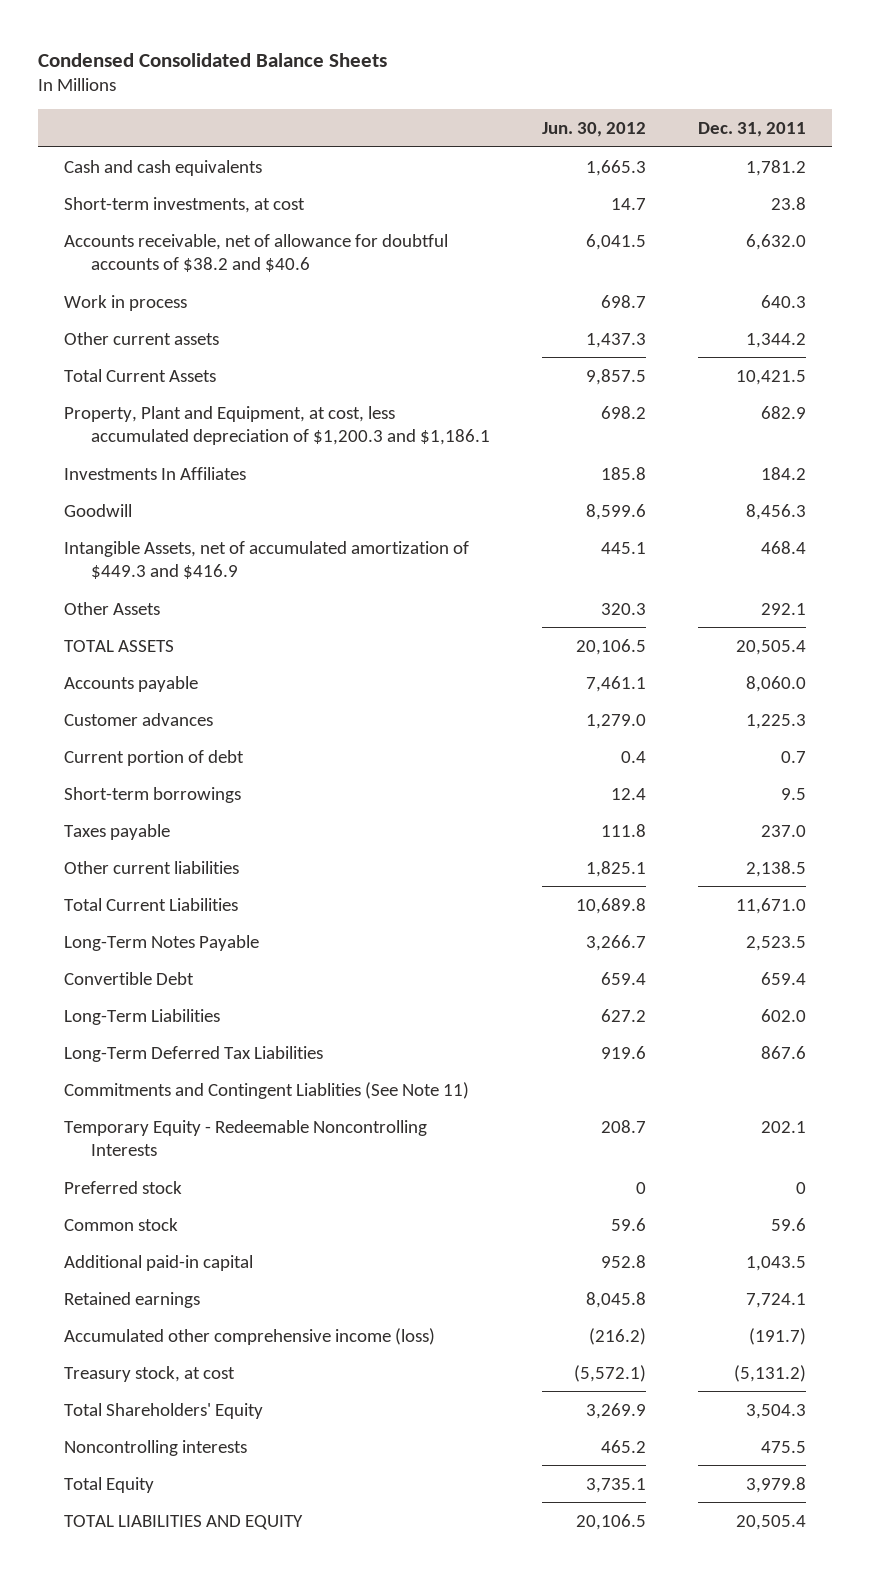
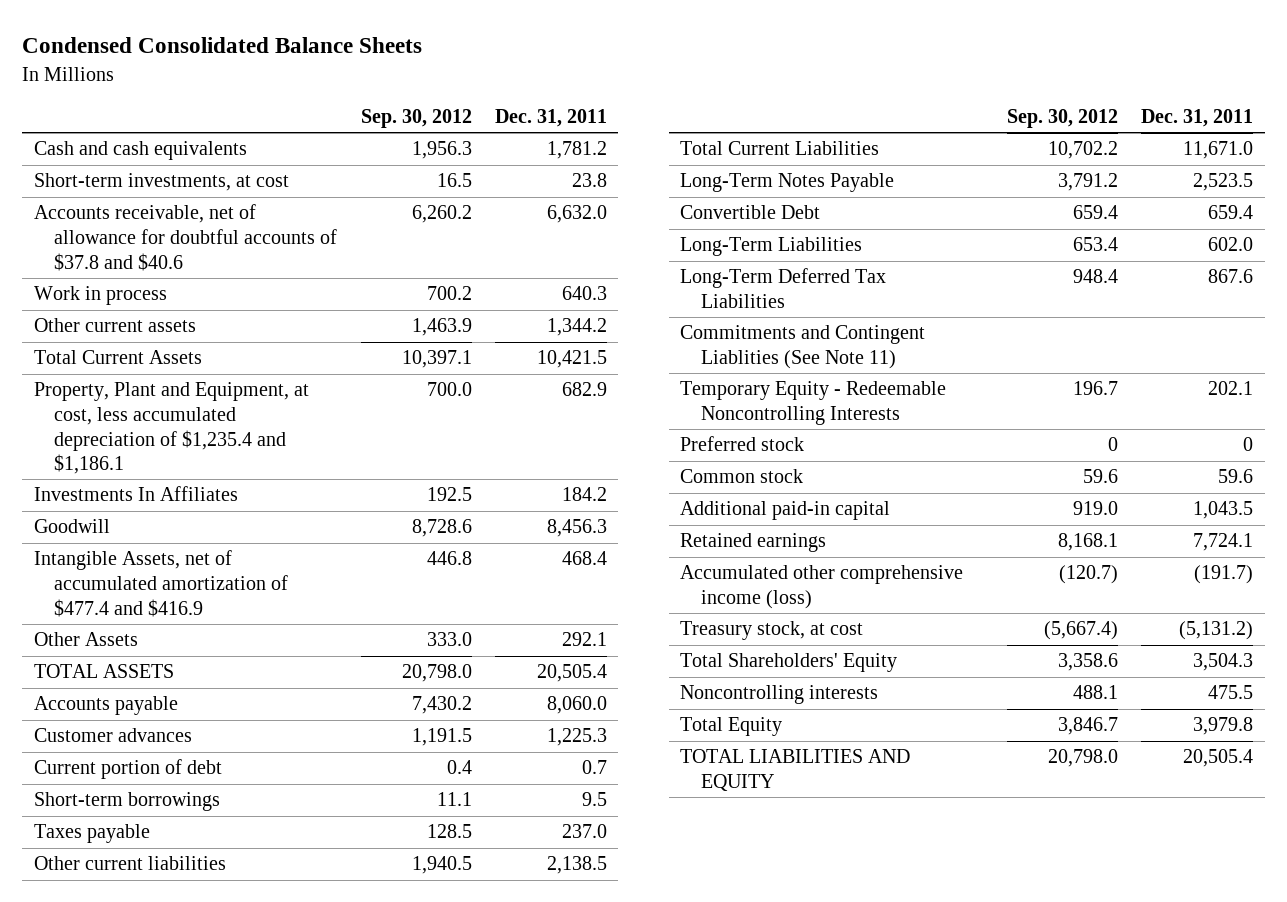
[542,122,647,138] Jun. 30, 2012 -> none
none -> [360,108,472,128] Sep. 30, 2012
[64,233,449,272] Accounts receivable, net of allowance for doubtful accounts of $38.2 and $40.6 -> [33,204,338,271] Accounts receivable, net of allowance for doubtful accounts of $37.8 and $40.6
[64,405,490,445] Property, Plant and Equipment, at cost, less accumulated depreciation of $1,200.3 and $1,186.1 -> [33,382,309,475] Property, Plant and Equipment, at cost, less accumulated depreciation of $1,235.4 and $1,186.1
[64,540,470,579] Intangible Assets, net of accumulated amortization of $449.3 and $416.9 -> [33,550,289,617] Intangible Assets, net of accumulated amortization of $477.4 and $416.9

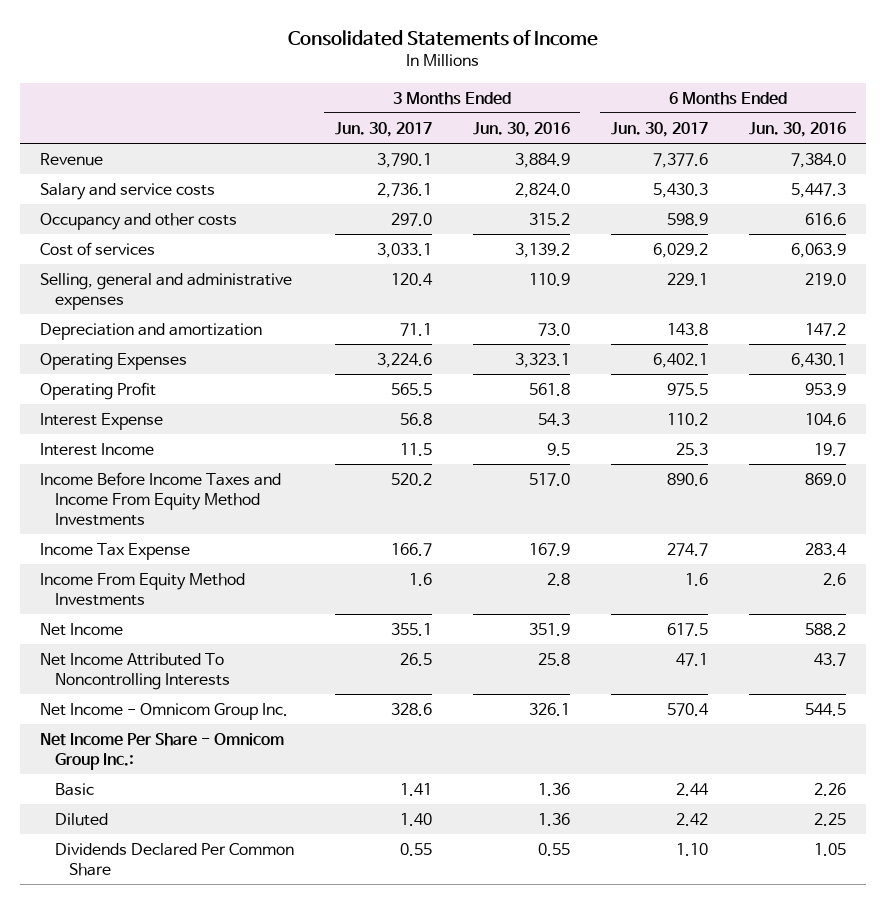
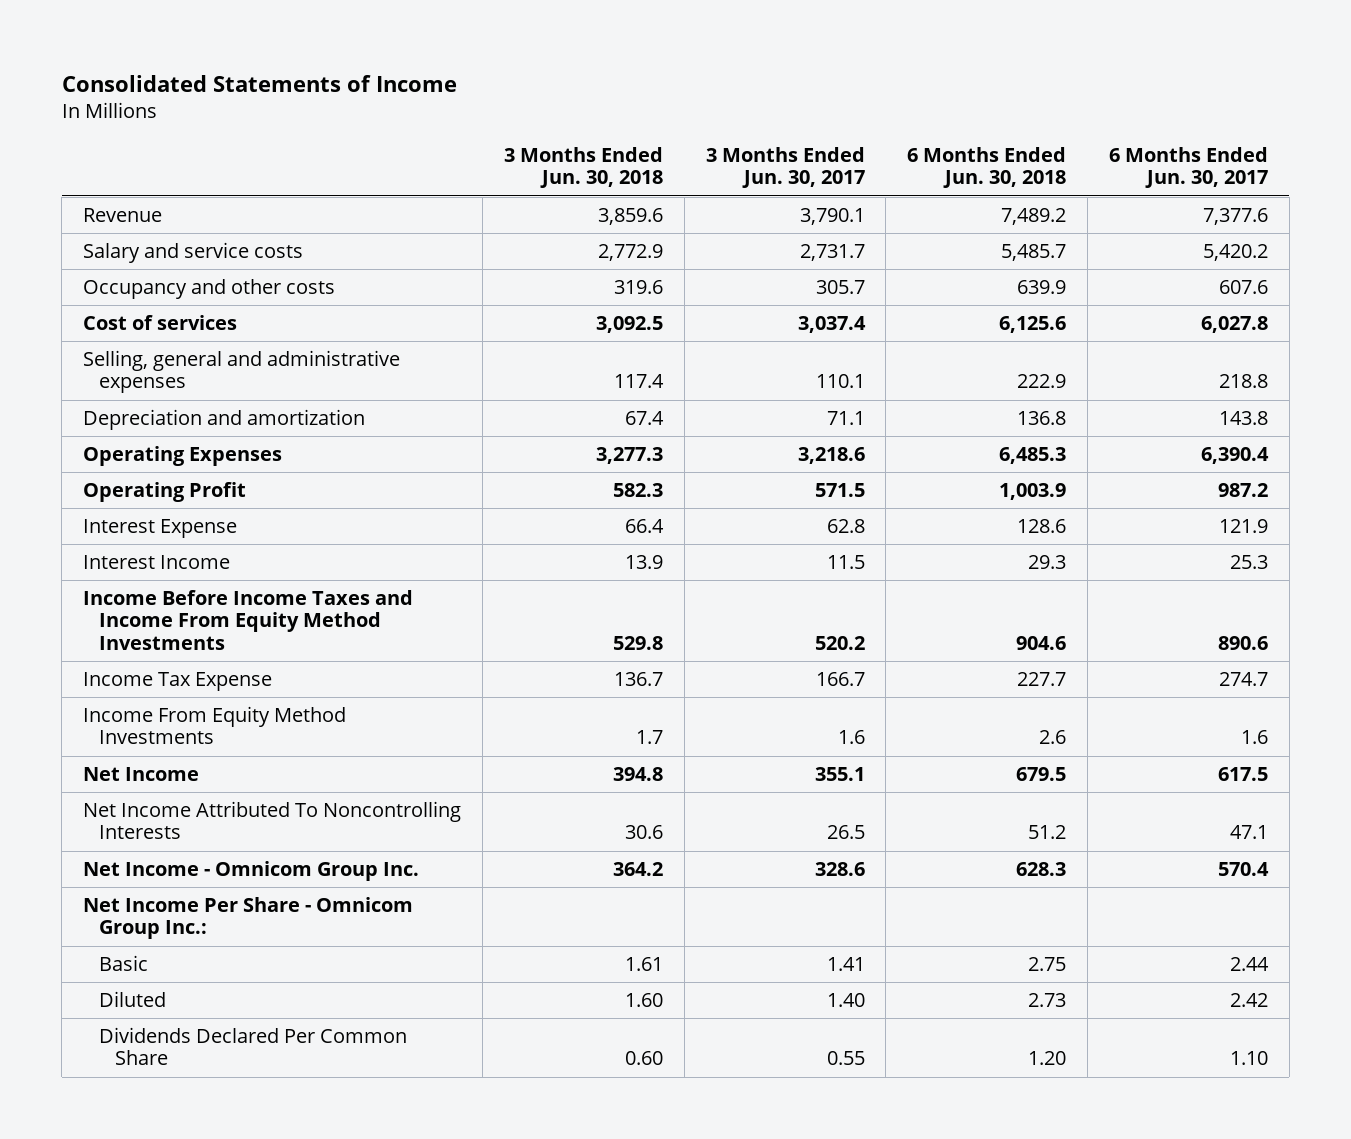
[472,121,570,137] Jun. 30, 2016 -> none
[748,121,846,137] Jun. 30, 2016 -> none
none -> [503,146,663,189] 3 Months Ended Jun. 30, 2018
none -> [907,146,1067,189] 6 Months Ended Jun. 30, 2018
[376,182,432,198] 2,736.1 -> [799,243,865,261] 2,731.7
[652,182,708,198] 5,430.3 -> [1203,243,1269,261] 5,420.2
[390,212,432,226] 297.0 -> [815,279,865,294] 305.7
[666,212,708,226] 598.9 -> [1219,279,1269,294] 607.6
[376,242,432,258] 3,033.1 -> [797,315,866,333] 3,037.4
[652,242,708,258] 6,029.2 -> [1201,315,1269,333] 6,027.8
[390,272,433,286] 120.4 -> [815,374,865,389] 110.1
[666,272,708,286] 229.1 -> [1219,374,1269,389] 218.8
[376,352,432,368] 3,224.6 -> [797,446,865,464] 3,218.6
[652,352,708,368] 6,402.1 -> [1201,446,1270,464] 6,390.4
[390,382,432,396] 565.5 -> [814,482,865,497] 571.5
[666,382,708,396] 975.5 -> [1218,482,1269,497] 987.2
[399,412,432,426] 56.8 -> [826,518,865,533] 62.8
[666,412,708,426] 110.2 -> [1219,518,1269,533] 121.9

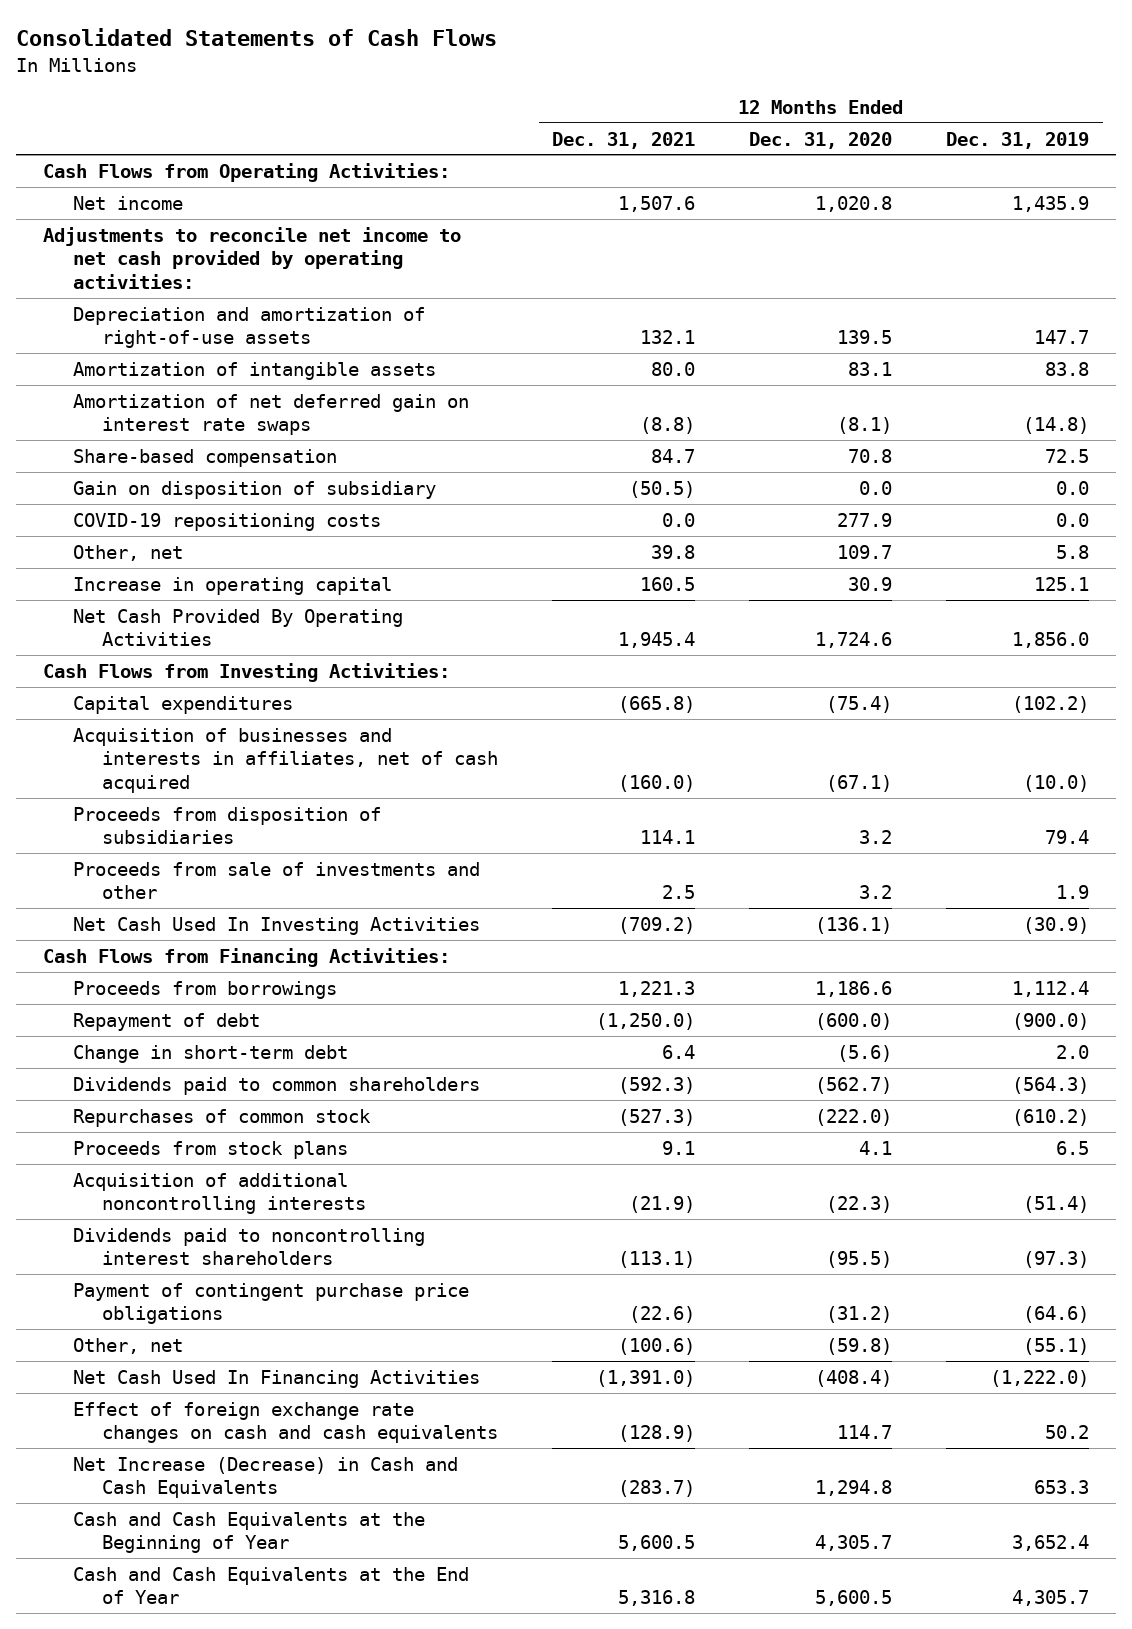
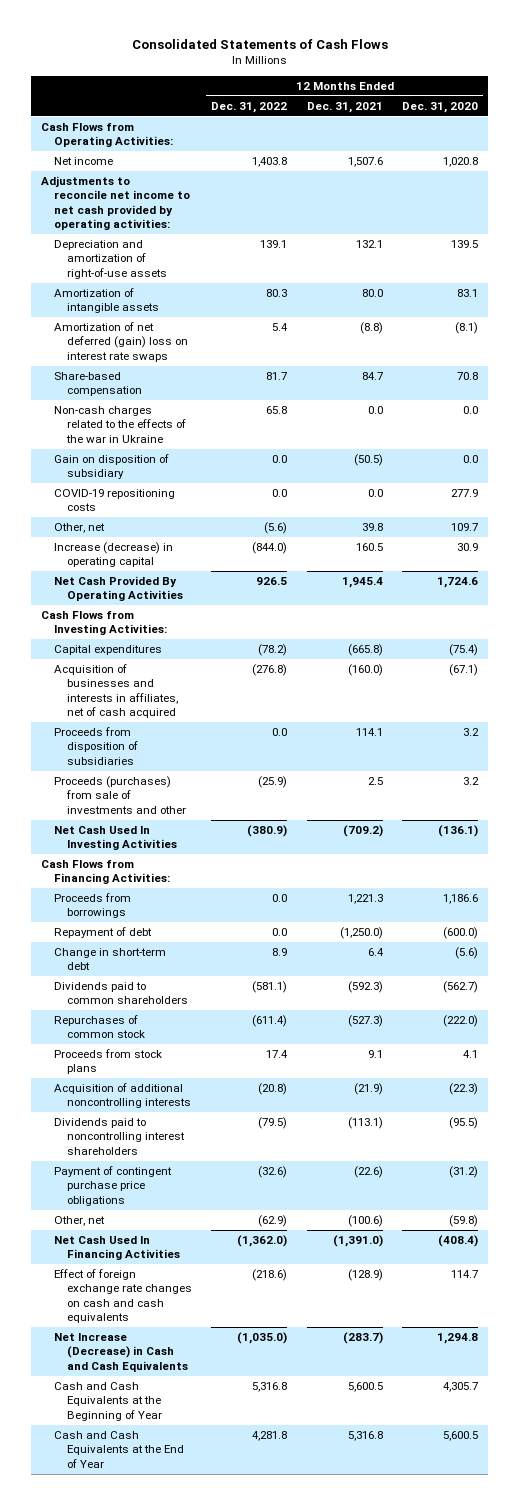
[946,131,1090,149] Dec. 31, 2019 -> none
none -> [211,101,288,113] Dec. 31, 2022
[72,393,469,436] Amortization of net deferred gain on interest rate swaps -> [53,322,188,362] Amortization of net deferred (gain) loss on interest rate swaps
none -> [53,406,186,443] Non-cash charges related to the effects of the war in Ukraine
[72,576,392,595] Increase in operating capital -> [53,542,173,568] Increase (decrease) in operating capital
[72,861,480,900] Proceeds from sale of investments and other -> [53,776,186,814] Proceeds (purchases) from sale of investments and other

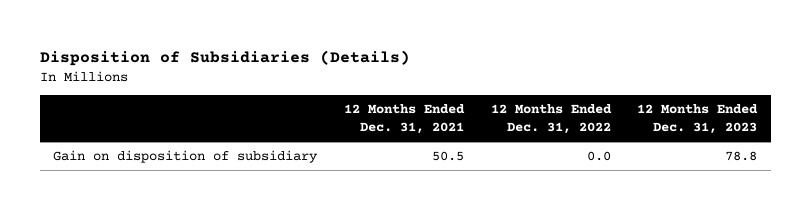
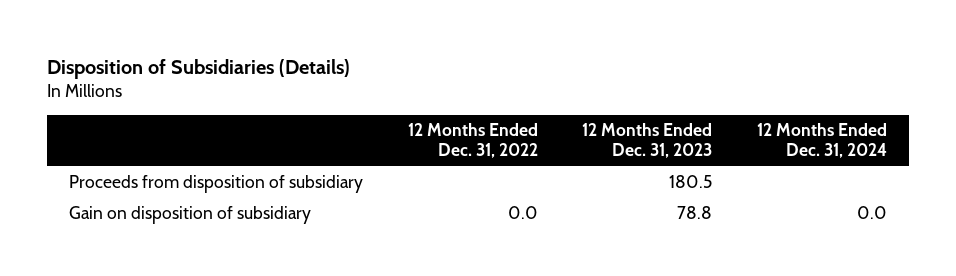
[343,104,465,135] 12 Months Ended Dec. 31, 2021 -> none
none -> [756,123,887,159] 12 Months Ended Dec. 31, 2024
none -> [69,175,364,194] Proceeds from disposition of subsidiary

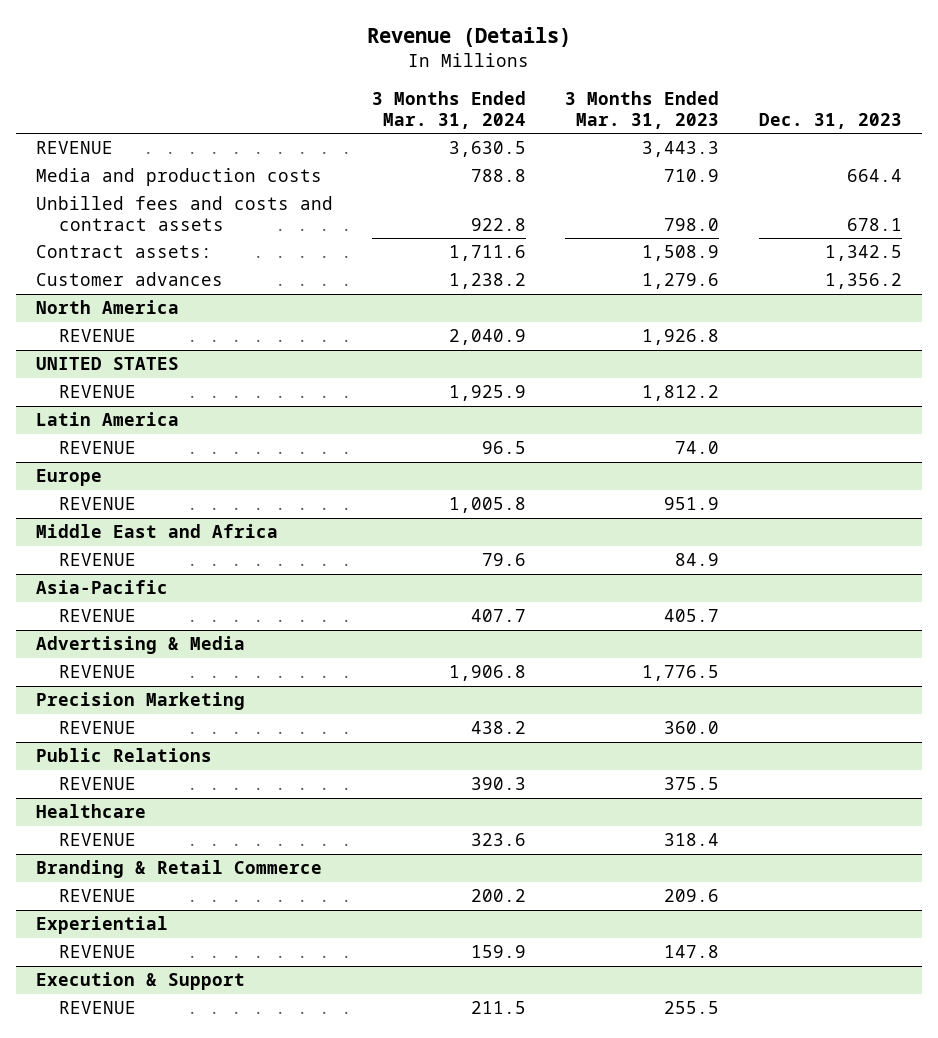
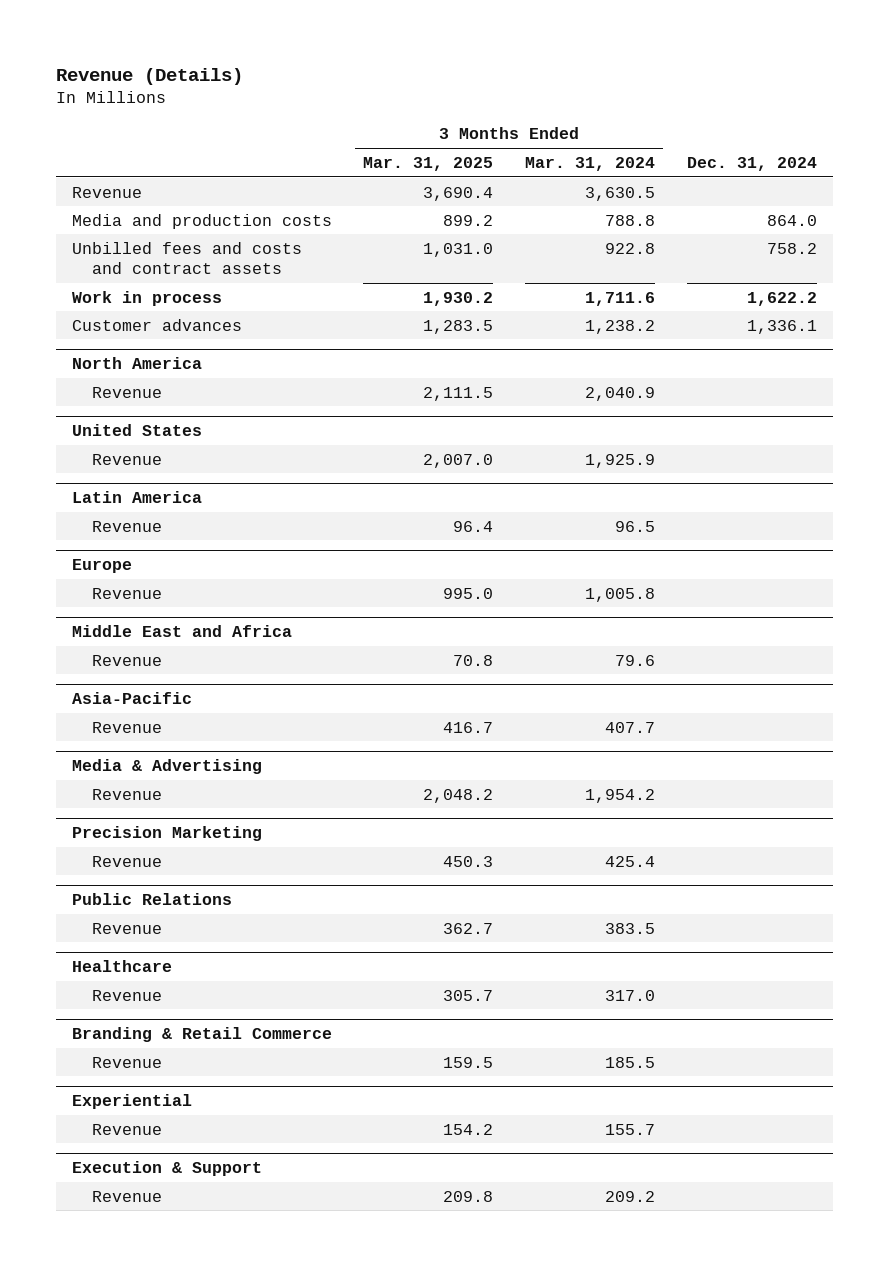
[565,91,720,129] 3 Months Ended Mar. 31, 2023 -> none
[758,112,902,129] Dec. 31, 2023 -> none
none -> [363,156,494,171] Mar. 31, 2025
none -> [686,156,817,171] Dec. 31, 2024
[35,141,113,155] REVENUE -> [71,186,142,198] Revenue
[35,245,212,259] Contract assets: -> [71,290,222,306] Work in process
[59,329,137,343] REVENUE -> [92,386,163,398] Revenue
[35,357,179,371] UNITED STATES -> [71,423,202,436] United States
[59,385,137,399] REVENUE -> [92,453,163,465] Revenue
[59,441,137,455] REVENUE -> [92,520,163,532] Revenue
[59,497,137,511] REVENUE -> [92,587,163,599] Revenue
[59,553,137,567] REVENUE -> [92,654,163,666] Revenue
[59,609,137,623] REVENUE -> [92,721,163,733] Revenue
[35,636,245,655] Advertising & Media -> [71,758,262,774] Media & Advertising
[59,665,137,679] REVENUE -> [92,788,163,800] Revenue
[449,665,527,682] 1,906.8 -> [585,788,656,803] 1,954.2
[59,721,137,735] REVENUE -> [92,855,163,867] Revenue
[471,721,527,735] 438.2 -> [605,855,656,867] 425.4
[59,777,137,791] REVENUE -> [92,922,163,934] Revenue
[471,777,527,791] 390.3 -> [605,922,656,934] 383.5
[59,833,137,847] REVENUE -> [92,989,163,1001] Revenue
[471,833,527,847] 323.6 -> [605,989,656,1001] 317.0
[59,889,137,903] REVENUE -> [92,1056,163,1068] Revenue
[471,889,527,903] 200.2 -> [605,1056,656,1068] 185.5
[59,945,137,959] REVENUE -> [92,1123,163,1135] Revenue
[471,945,527,959] 159.9 -> [605,1123,656,1135] 155.7
[59,1001,137,1015] REVENUE -> [92,1190,163,1202] Revenue
[471,1001,527,1015] 211.5 -> [605,1190,656,1202] 209.2

